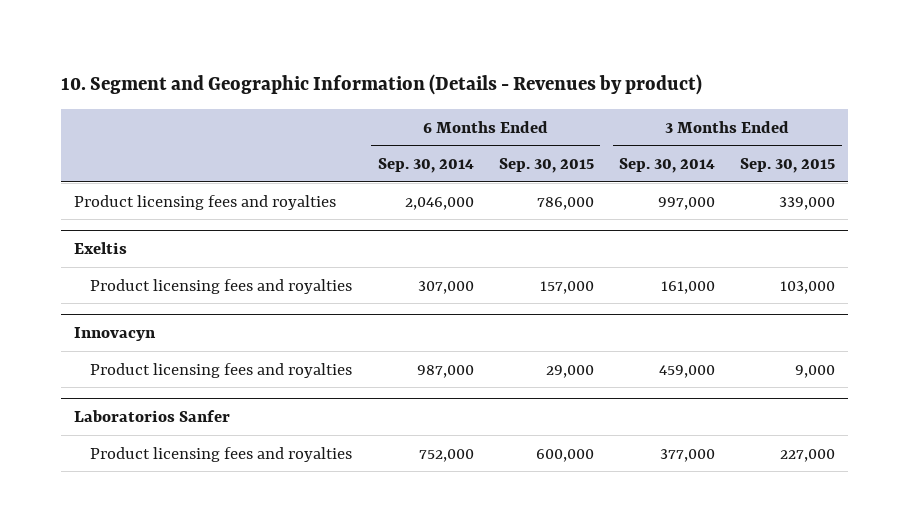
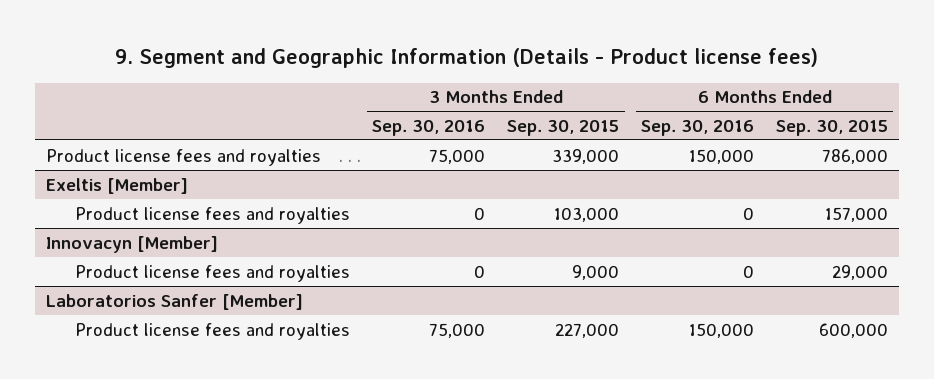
[60,74,702,96] 10. Segment and Geographic Information (Details - Revenues by product) -> [115,48,819,69] 9. Segment and Geographic Information (Details - Product license fees)
[377,157,474,173] Sep. 30, 2014 -> none
[619,157,716,173] Sep. 30, 2014 -> none
none -> [372,120,486,137] Sep. 30, 2016
none -> [641,120,755,137] Sep. 30, 2016
[73,194,336,210] Product licensing fees and royalties -> [46,148,322,166] Product license fees and royalties
[73,242,127,255] Exeltis -> [46,177,189,194] Exeltis [Member]
[90,278,353,294] Product licensing fees and royalties -> [75,206,351,224] Product license fees and royalties
[73,327,156,342] Innovacyn -> [46,235,219,253] Innovacyn [Member]
[90,362,353,378] Product licensing fees and royalties -> [75,264,351,282] Product license fees and royalties
[73,410,230,423] Laboratorios Sanfer -> [46,293,304,310] Laboratorios Sanfer [Member]
[90,446,353,462] Product licensing fees and royalties -> [75,322,351,340] Product license fees and royalties

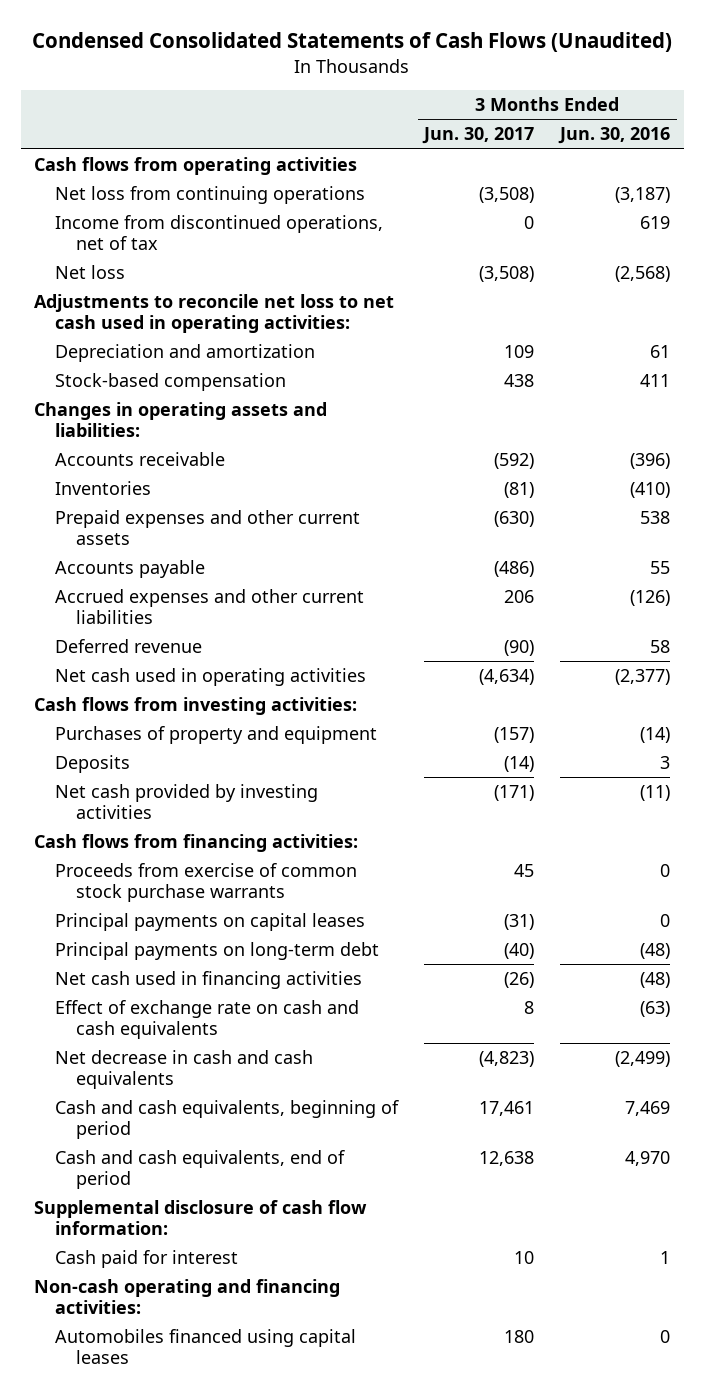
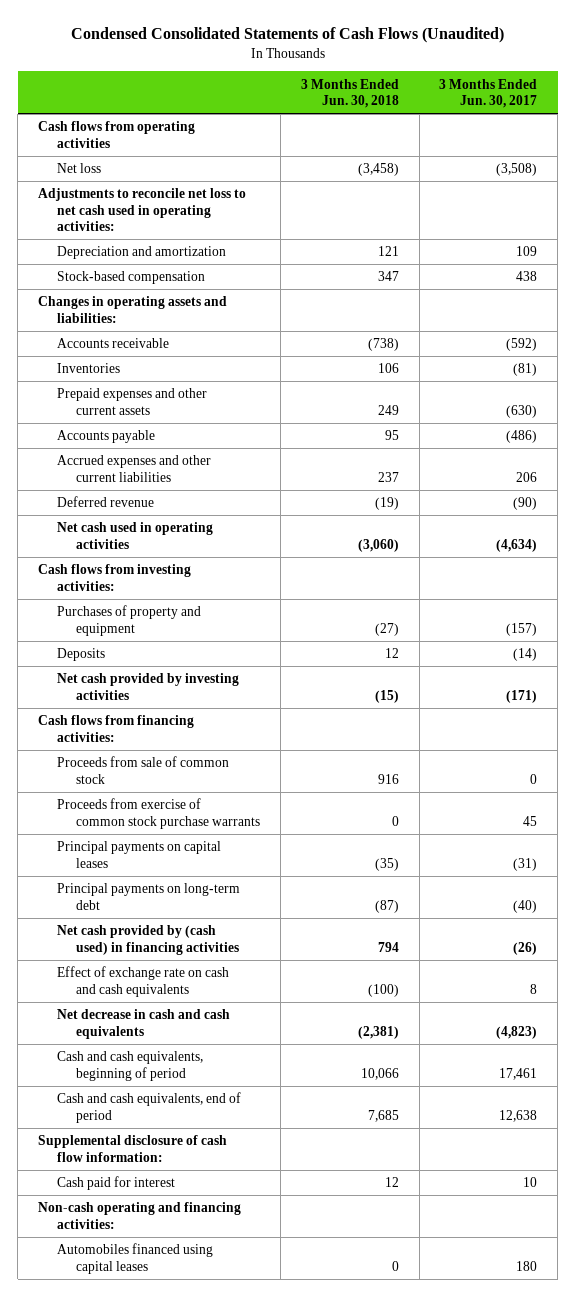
[558,127,671,145] Jun. 30, 2016 -> none
none -> [300,78,399,108] 3 Months Ended Jun. 30, 2018
[54,185,365,204] Net loss from continuing operations -> none
[54,214,383,250] Income from discontinued operations, net of tax -> none
none -> [57,756,230,784] Proceeds from sale of common stock
[54,970,362,989] Net cash used in financing activities -> [57,925,240,955] Net cash provided by (cash used) in financing activities

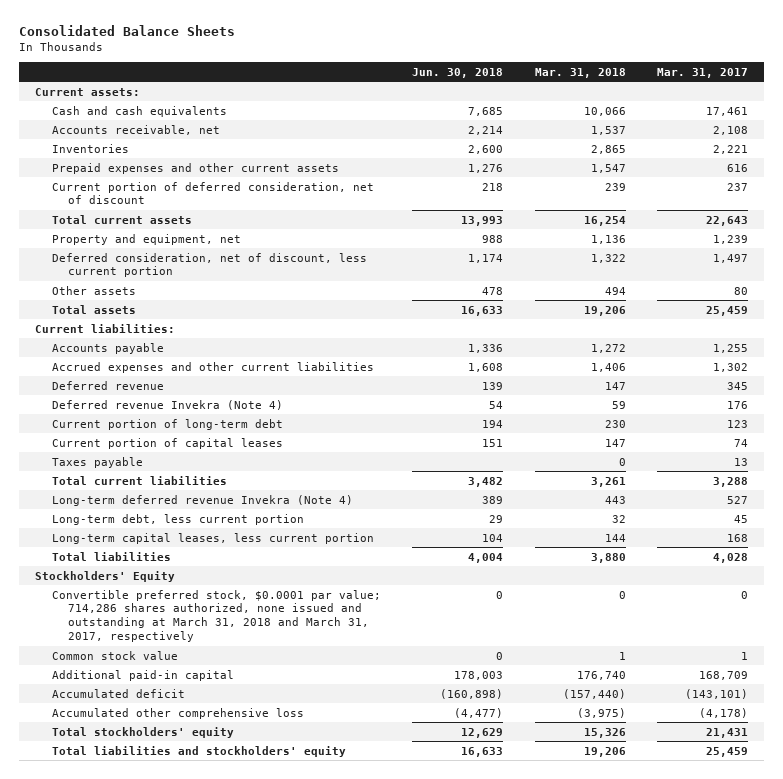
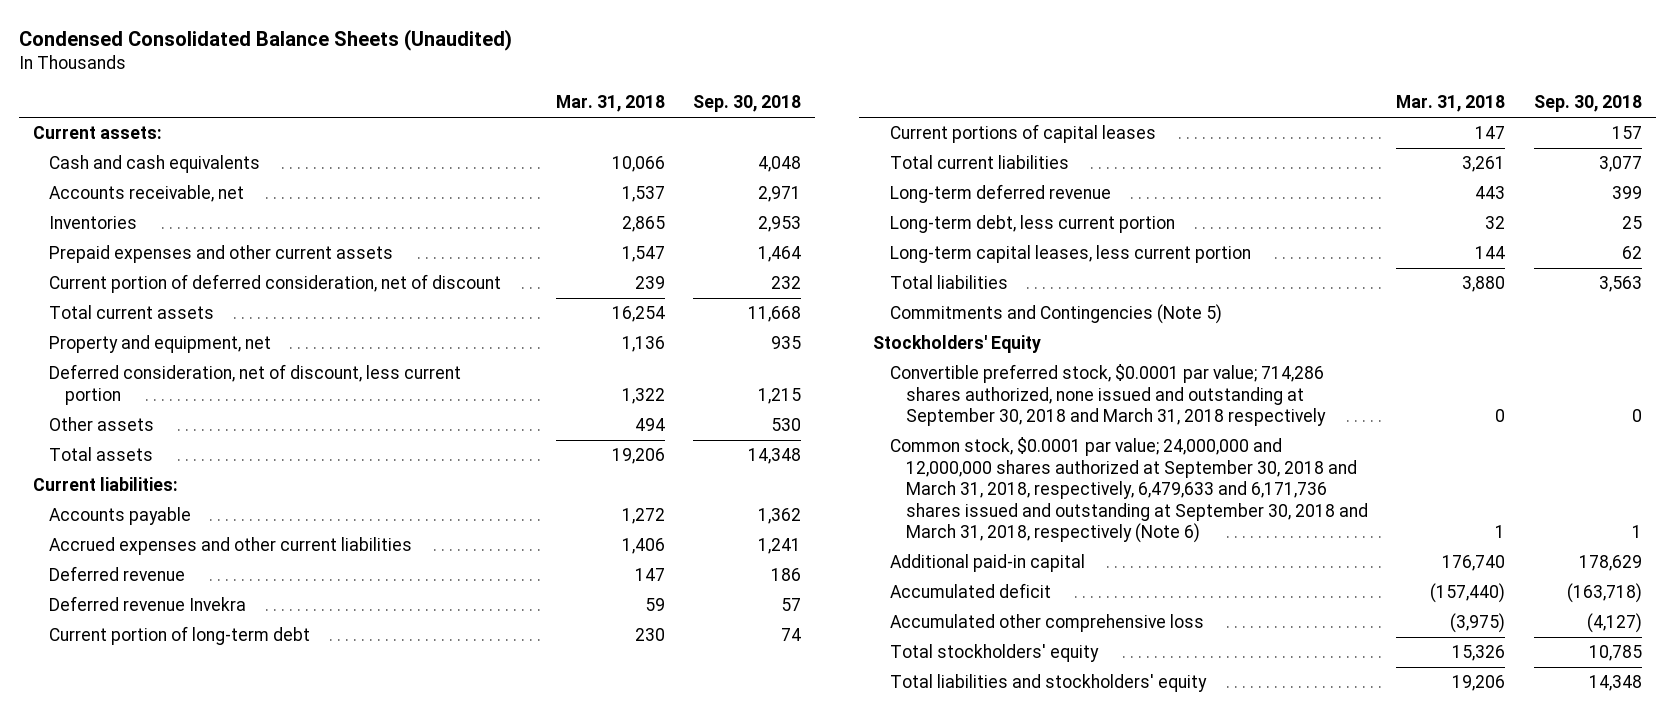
[19,25,236,37] Consolidated Balance Sheets -> [18,28,512,51] Condensed Consolidated Balance Sheets (Unaudited)
[412,67,504,78] Jun. 30, 2018 -> none
[657,67,749,78] Mar. 31, 2017 -> none
none -> [693,95,802,113] Sep. 30, 2018
[51,399,283,410] Deferred revenue Invekra (Note 4) -> [48,596,246,612] Deferred revenue Invekra
[51,456,143,468] Taxes payable -> none
[51,437,283,449] Current portion of capital leases -> [889,124,1156,144] Current portions of capital leases
[51,494,353,506] Long-term deferred revenue Invekra (Note 4) -> [889,184,1111,204] Long-term deferred revenue
none -> [889,304,1222,325] Commitments and Contingencies (Note 5)
[51,589,381,642] Convertible preferred stock, $0.0001 par value; 714,286 shares authorized, none issued and outstanding at March 31, 2018 and March 31, 2017, respectively -> [889,364,1326,427] Convertible preferred stock, $0.0001 par value; 714,286 shares authorized, none issued and outstanding at September 30, 2018 and March 31, 2018 respectively
[51,650,178,660] Common stock value -> [889,437,1368,544] Common stock, $0.0001 par value; 24,000,000 and 12,000,000 shares authorized at September 30, 2018 and March 31, 2018, respectively, 6,479,633 and 6,171,736 shares issued and outstanding at September 30, 2018 and March 31, 2018, respectively (Note 6)

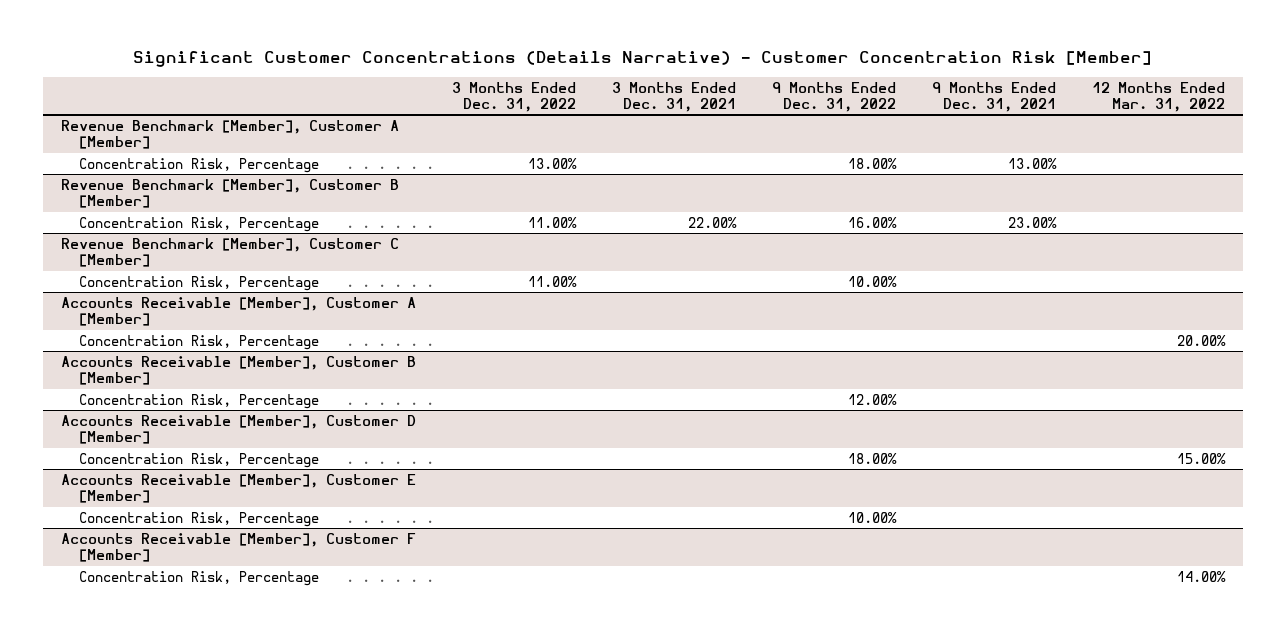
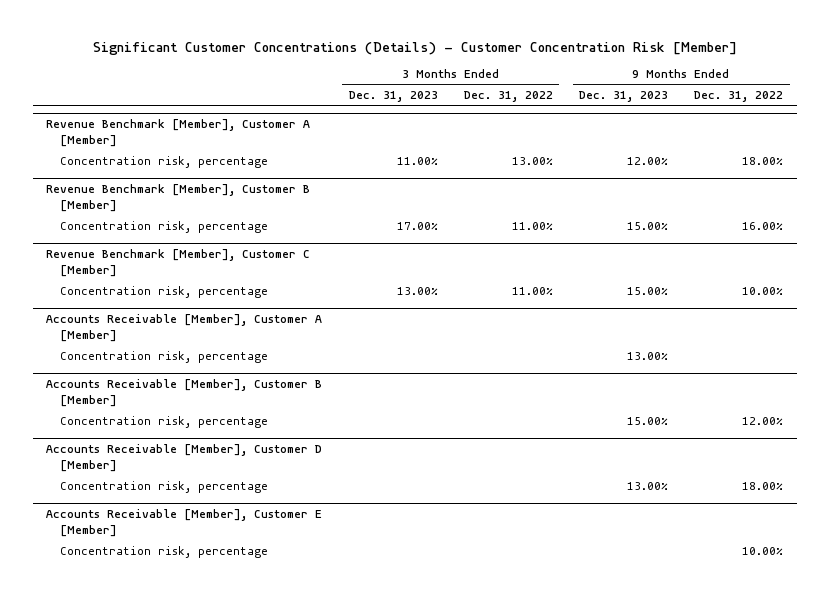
[133,51,1153,68] Significant Customer Concentrations (Details Narrative) - Customer Concentration Risk [Member] -> [92,41,737,55] Significant Customer Concentrations (Details) - Customer Concentration Risk [Member]
[612,81,737,112] 3 Months Ended Dec. 31, 2021 -> none
[932,81,1057,112] 9 Months Ended Dec. 31, 2021 -> none
[1092,81,1226,112] 12 Months Ended Mar. 31, 2022 -> none
none -> [348,91,438,103] Dec. 31, 2023
none -> [579,91,669,103] Dec. 31, 2023
[79,157,320,173] Concentration Risk, Percentage -> [60,155,269,168] Concentration risk, percentage
[79,216,320,232] Concentration Risk, Percentage -> [60,220,269,233] Concentration risk, percentage
[79,275,320,291] Concentration Risk, Percentage -> [60,285,269,298] Concentration risk, percentage
[79,334,320,350] Concentration Risk, Percentage -> [60,350,269,363] Concentration risk, percentage
[79,393,320,409] Concentration Risk, Percentage -> [60,415,269,428] Concentration risk, percentage
[79,452,320,468] Concentration Risk, Percentage -> [60,480,269,493] Concentration risk, percentage
[60,532,416,562] Accounts Receivable [Member], Customer F [Member] -> none
[79,570,320,586] Concentration Risk, Percentage -> none
[79,511,320,527] Concentration Risk, Percentage -> [60,545,269,558] Concentration risk, percentage

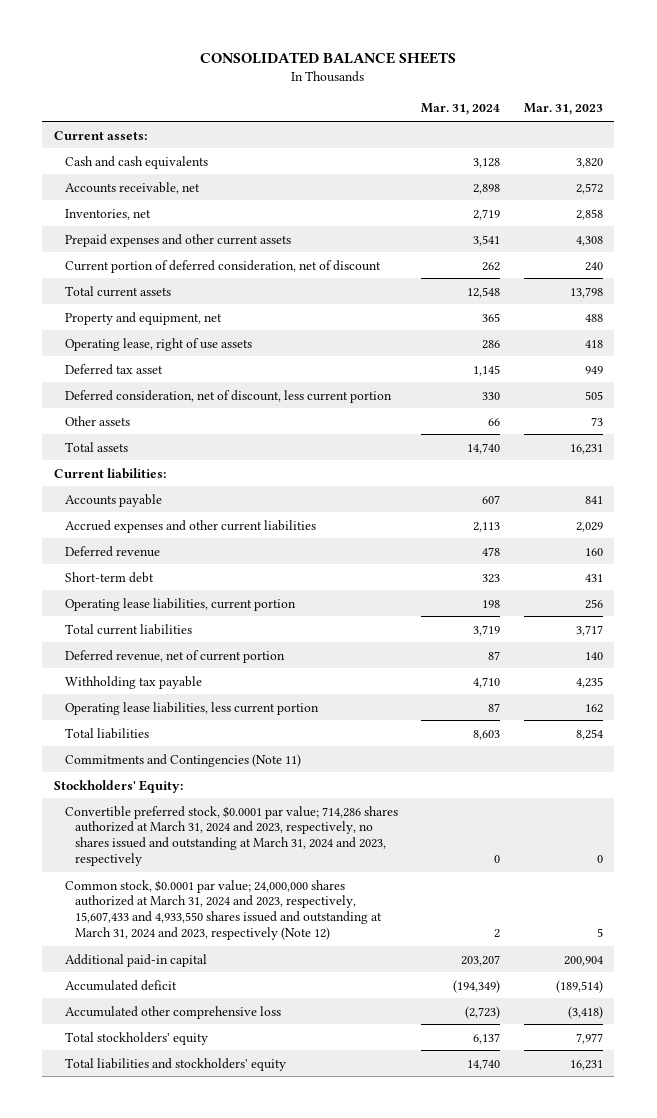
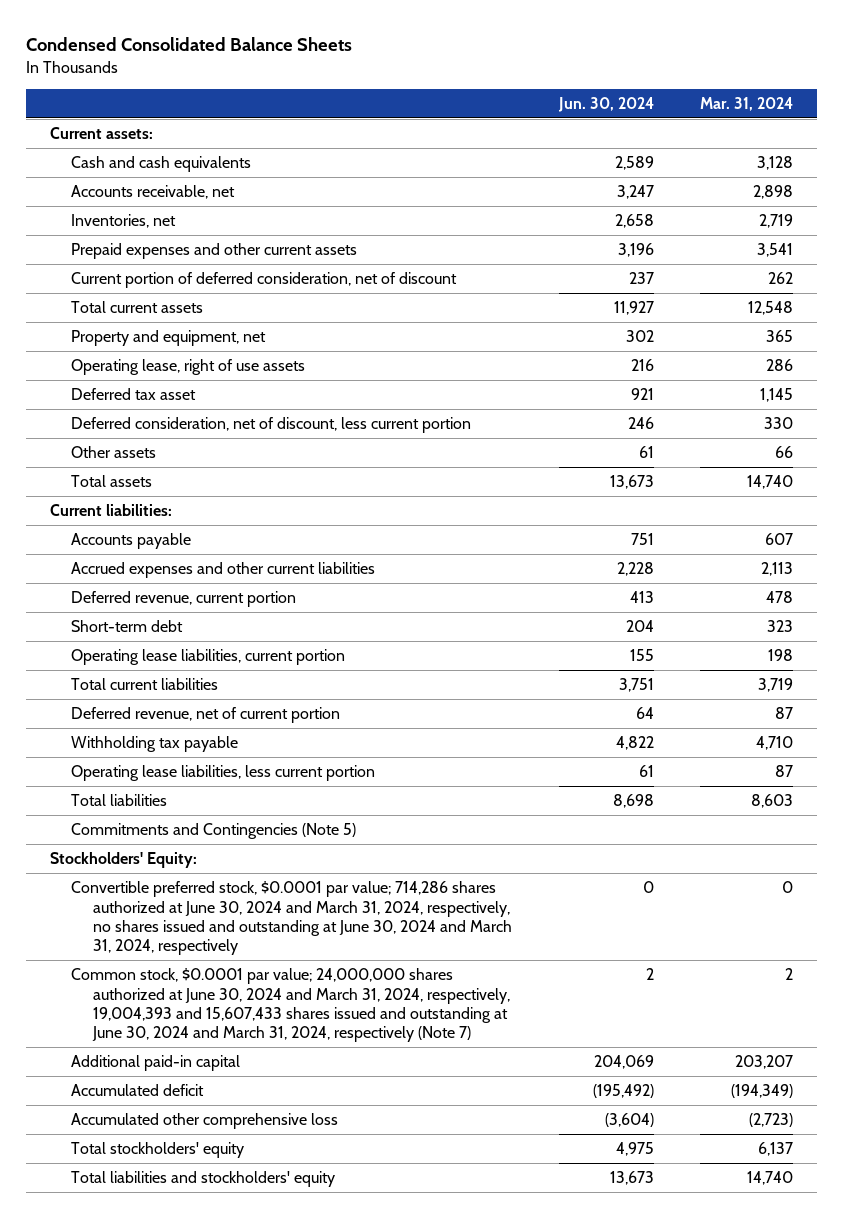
[200,52,457,65] CONSOLIDATED BALANCE SHEETS -> [26,37,353,52] Condensed Consolidated Balance Sheets
[523,103,603,116] Mar. 31, 2023 -> none
none -> [557,96,654,112] Jun. 30, 2024
[64,545,160,557] Deferred revenue -> [71,591,297,608] Deferred revenue, current portion
[64,753,301,767] Commitments and Contingencies (Note 11) -> [71,823,357,840] Commitments and Contingencies (Note 5)
[64,805,398,866] Convertible preferred stock, $0.0001 par value; 714,286 shares authorized at March 31, 2024 and 2023, respectively, no shares issued and outstanding at March 31, 2024 and 2023, respectively -> [71,881,513,956] Convertible preferred stock, $0.0001 par value; 714,286 shares authorized at June 30, 2024 and March 31, 2024, respectively, no shares issued and outstanding at June 30, 2024 and March 31, 2024, respectively
[64,879,382,940] Common stock, $0.0001 par value; 24,000,000 shares authorized at March 31, 2024 and 2023, respectively, 15,607,433 and 4,933,550 shares issued and outstanding at March 31, 2024 and 2023, respectively (Note 12) -> [71,968,511,1043] Common stock, $0.0001 par value; 24,000,000 shares authorized at June 30, 2024 and March 31, 2024, respectively, 19,004,393 and 15,607,433 shares issued and outstanding at June 30, 2024 and March 31, 2024, respectively (Note 7)

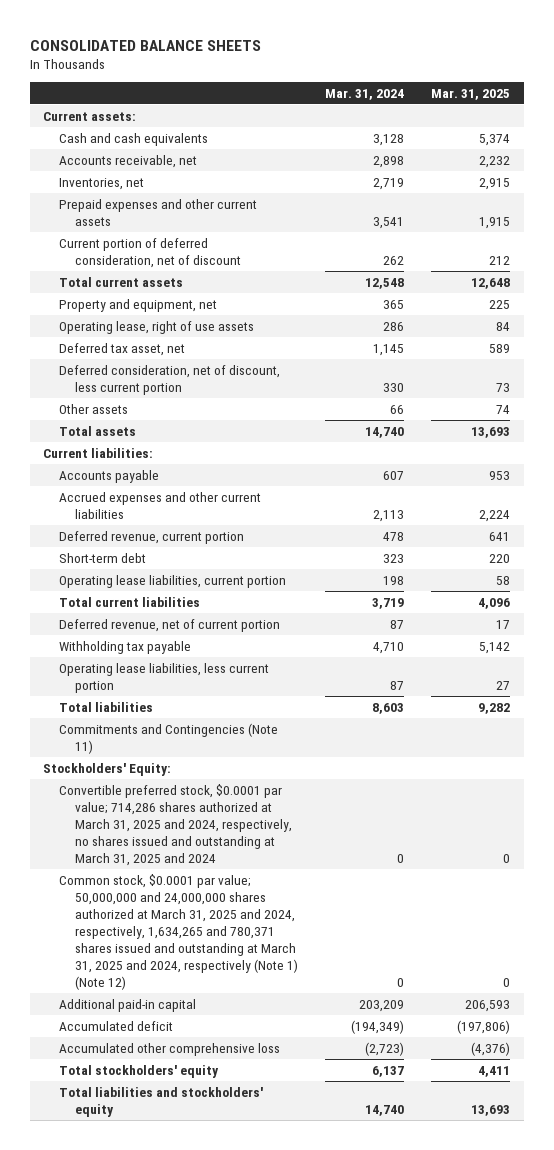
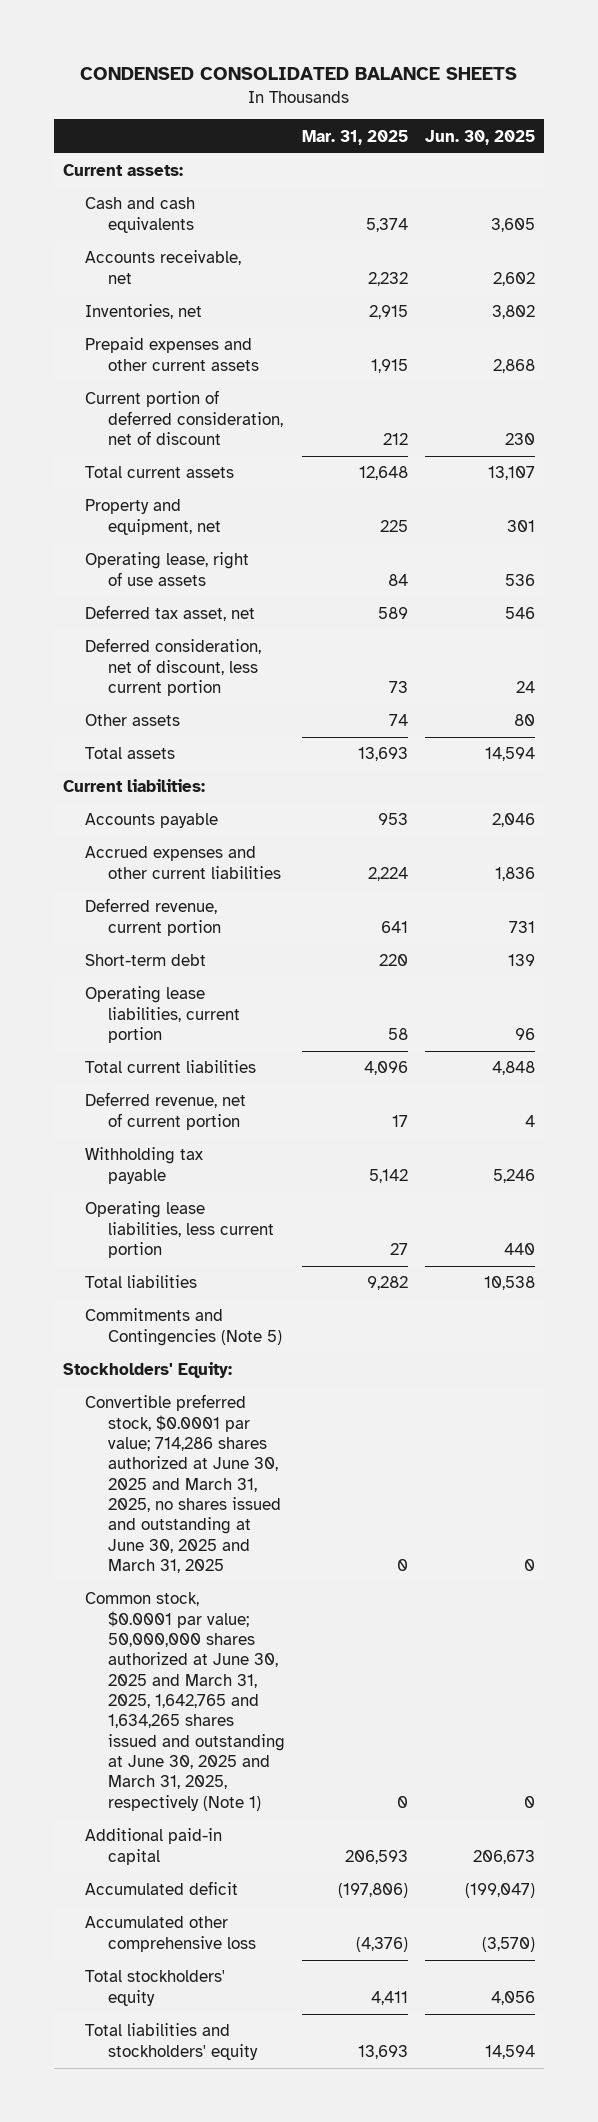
[29,39,261,51] CONSOLIDATED BALANCE SHEETS -> [79,67,517,81] CONDENSED CONSOLIDATED BALANCE SHEETS
[324,88,404,100] Mar. 31, 2024 -> none
none -> [425,129,536,145] Jun. 30, 2025
[59,722,279,754] Commitments and Contingencies (Note 11) -> [85,1308,283,1346] Commitments and Contingencies (Note 5)
[59,783,292,866] Convertible preferred stock, $0.0001 par value; 714,286 shares authorized at March 31, 2025 and 2024, respectively, no shares issued and outstanding at March 31, 2025 and 2024 -> [85,1394,282,1573] Convertible preferred stock, $0.0001 par value; 714,286 shares authorized at June 30, 2025 and March 31, 2025, no shares issued and outstanding at June 30, 2025 and March 31, 2025
[59,873,298,990] Common stock, $0.0001 par value; 50,000,000 and 24,000,000 shares authorized at March 31, 2025 and 2024, respectively, 1,634,265 and 780,371 shares issued and outstanding at March 31, 2025 and 2024, respectively (Note 1) (Note 12) -> [85,1592,286,1811] Common stock, $0.0001 par value; 50,000,000 shares authorized at June 30, 2025 and March 31, 2025, 1,642,765 and 1,634,265 shares issued and outstanding at June 30, 2025 and March 31, 2025, respectively (Note 1)

